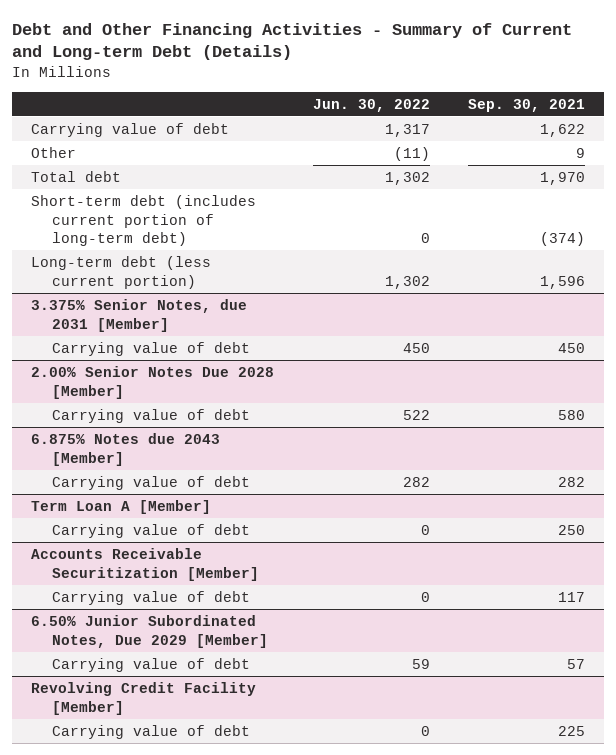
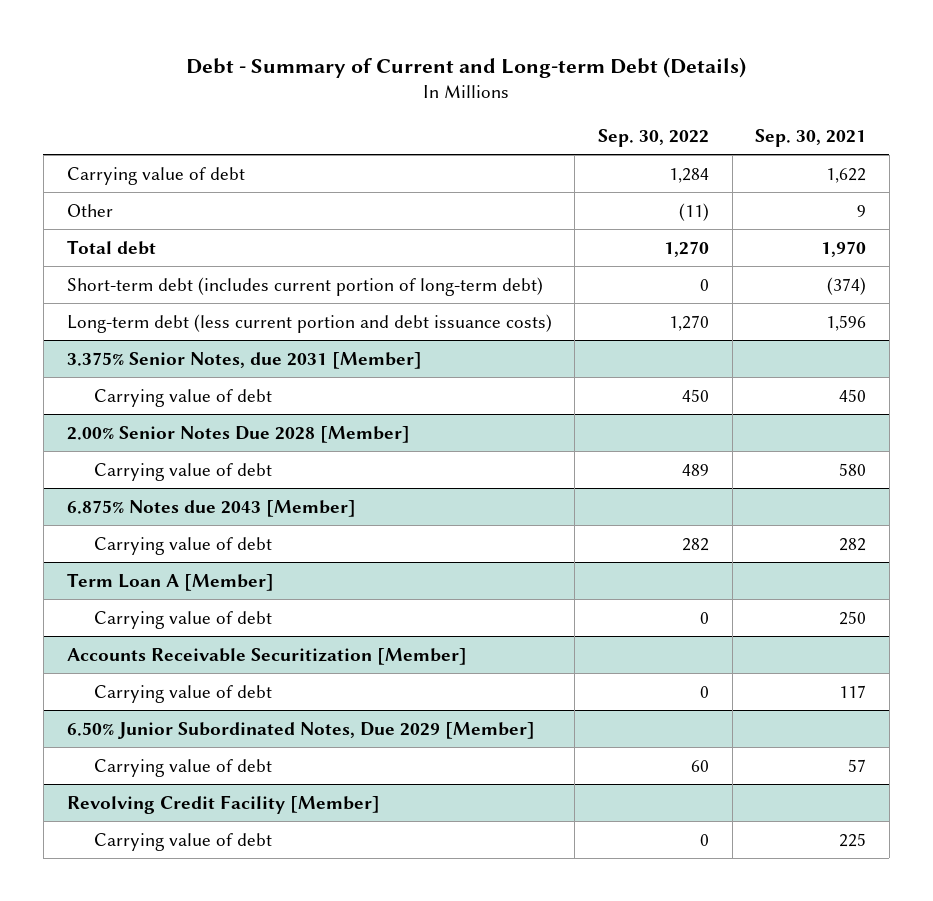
[11,22,572,61] Debt and Other Financing Activities - Summary of Current and Long-term Debt (Details) -> [186,56,747,78] Debt - Summary of Current and Long-term Debt (Details)
[312,98,430,112] Jun. 30, 2022 -> none
none -> [597,128,709,147] Sep. 30, 2022
[31,255,212,289] Long-term debt (less current portion) -> [66,313,552,333] Long-term debt (less current portion and debt issuance costs)

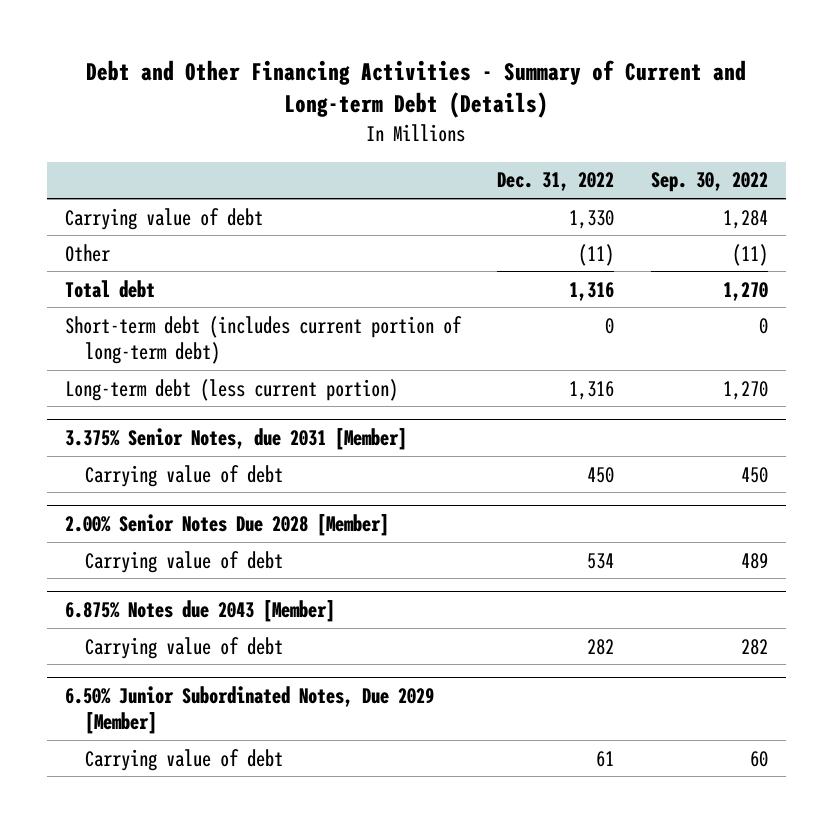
[186,56,747,78] Debt - Summary of Current and Long-term Debt (Details) -> [86,59,747,119] Debt and Other Financing Activities - Summary of Current and Long-term Debt (Details)
[755,128,867,147] Sep. 30, 2021 -> none
none -> [497,172,615,192] Dec. 31, 2022
[66,313,552,333] Long-term debt (less current portion and debt issuance costs) -> [65,378,399,401] Long-term debt (less current portion)
[66,572,274,591] Term Loan A [Member] -> none
[93,610,272,629] Carrying value of debt -> none
[66,647,467,665] Accounts Receivable Securitization [Member] -> none
[93,684,272,703] Carrying value of debt -> none
[66,794,380,814] Revolving Credit Facility [Member] -> none
[93,832,272,851] Carrying value of debt -> none

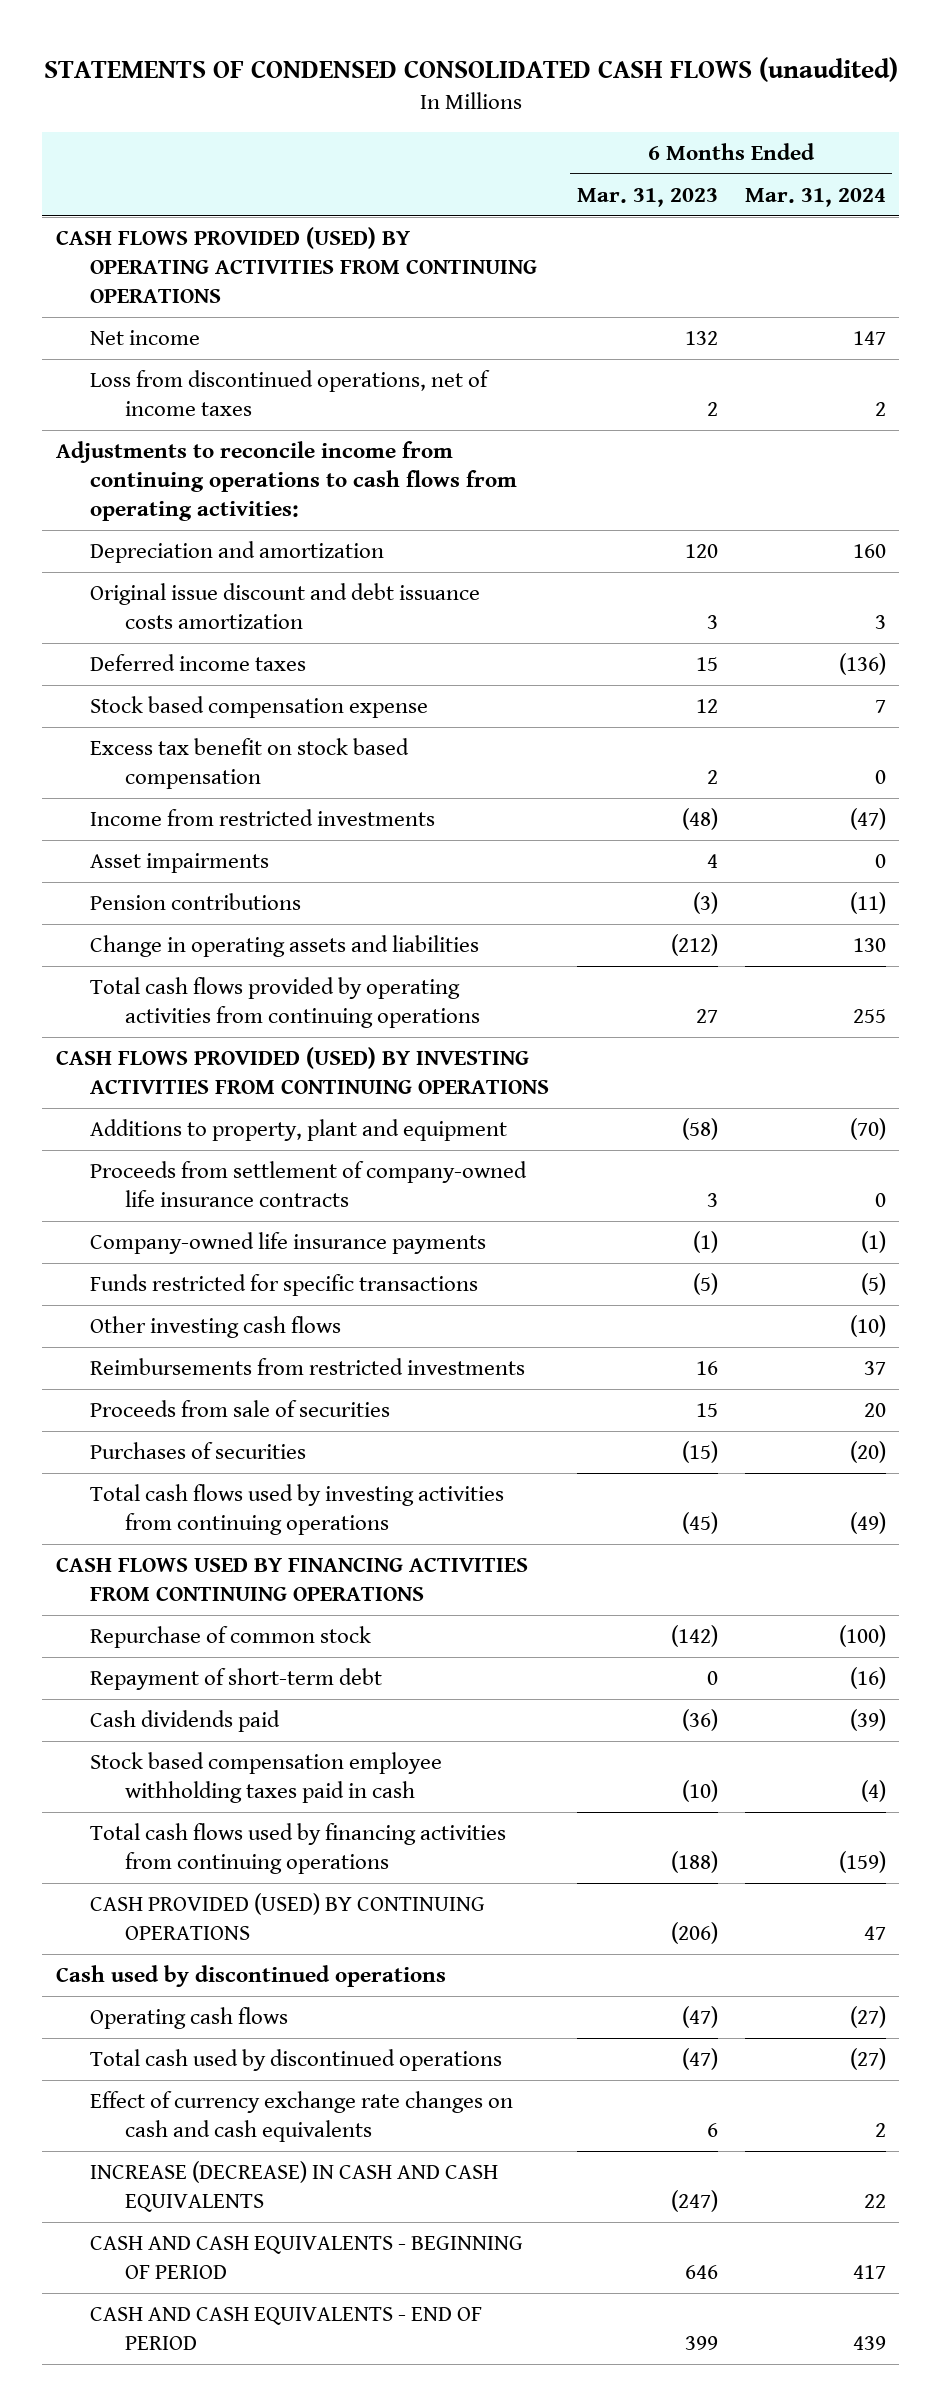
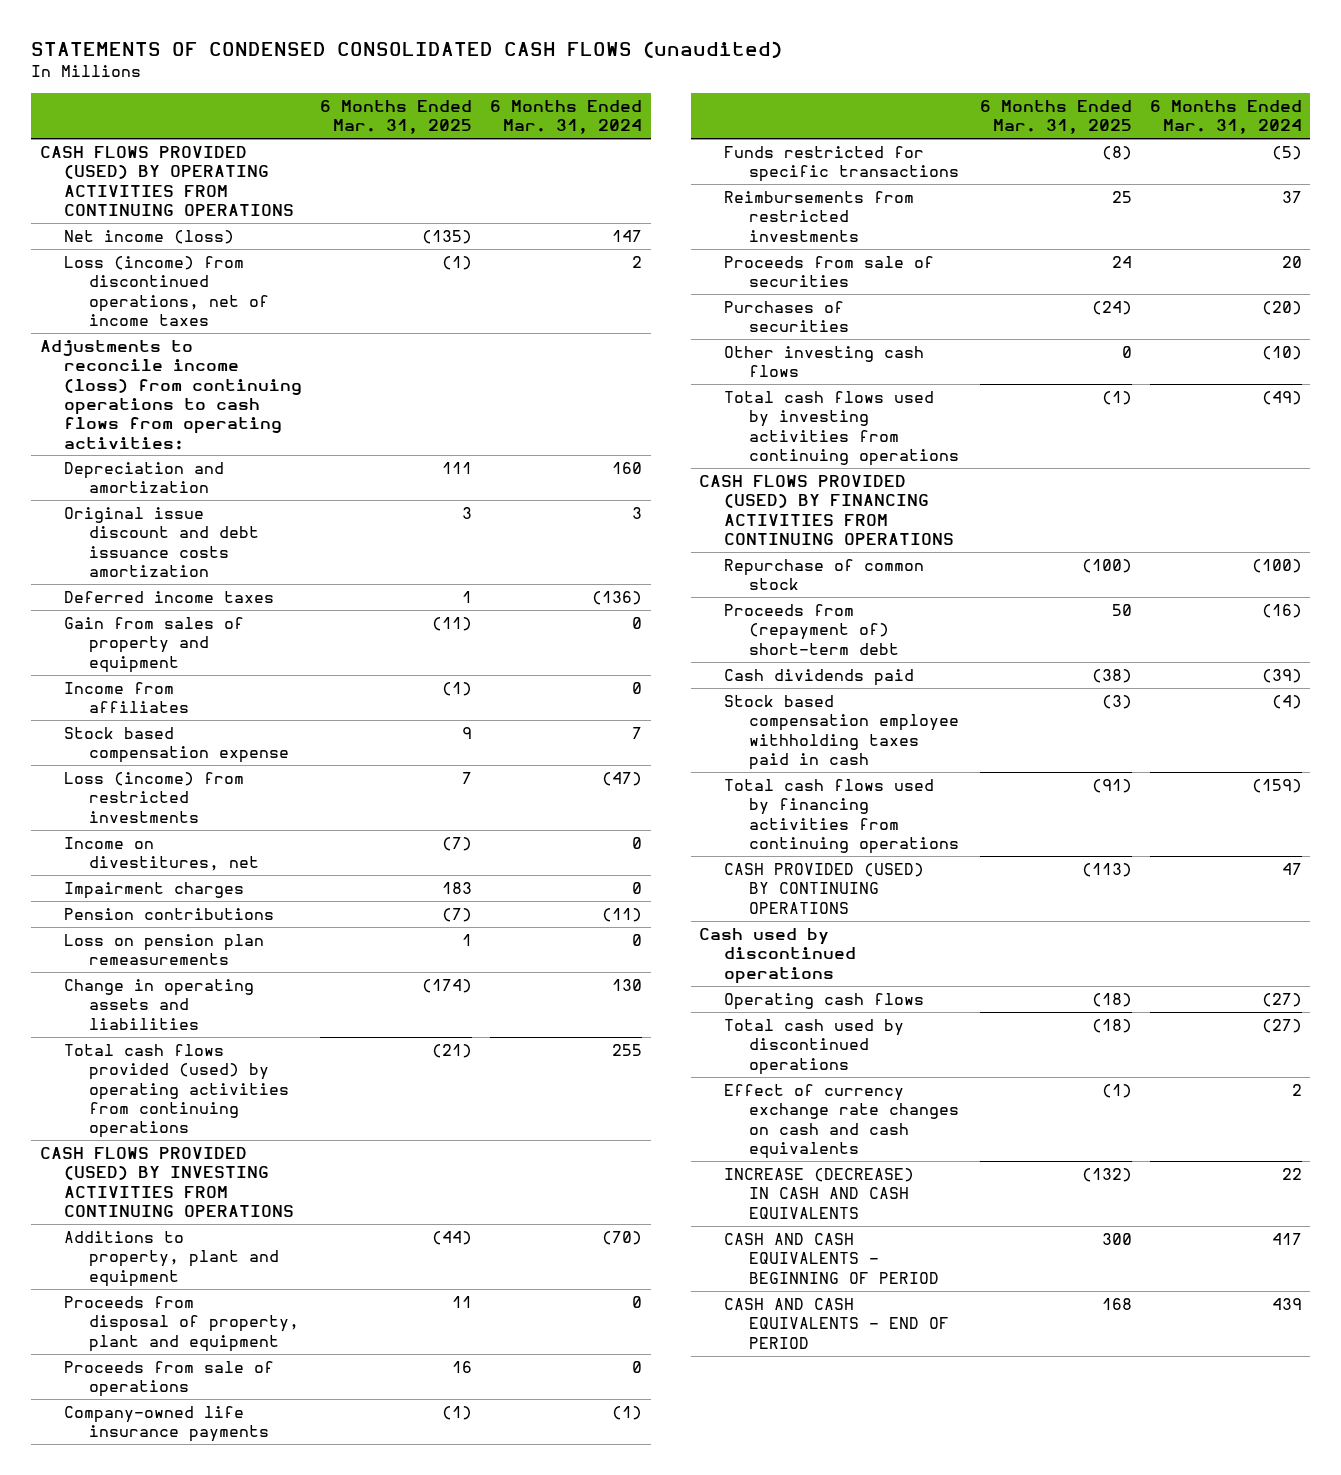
[576,187,718,207] Mar. 31, 2023 -> none
none -> [320,100,473,135] 6 Months Ended Mar. 31, 2025
[90,330,201,346] Net income -> [64,230,235,245] Net income (loss)
[90,370,491,416] Loss from discontinued operations, net of income taxes -> [64,256,270,326] Loss (income) from discontinued operations, net of income taxes
[55,441,518,521] Adjustments to reconcile income from continuing operations to cash flows from operating activities: -> [39,340,303,450] Adjustments to reconcile income (loss) from continuing operations to cash flows from operating activities:
none -> [64,617,245,673] Gain from sales of property and equipment
none -> [64,682,190,714] Income from affiliates
[90,738,410,789] Excess tax benefit on stock based compensation -> none
[90,809,436,827] Income from restricted investments -> [64,772,245,823] Loss (income) from restricted investments
none -> [64,837,260,872] Income on divestitures, net
[90,853,270,874] Asset impairments -> [64,882,245,900] Impairment charges
none -> [64,934,265,966] Loss on pension plan remeasurements
[90,977,481,1028] Total cash flows provided by operating activities from continuing operations -> [64,1044,290,1139] Total cash flows provided (used) by operating activities from continuing operations
[90,1161,528,1207] Proceeds from settlement of company-owned life insurance contracts -> none
none -> [64,1296,300,1352] Proceeds from disposal of property, plant and equipment
none -> [64,1361,275,1398] Proceeds from sale of operations
[90,1316,342,1339] Other investing cash flows -> [724,346,925,378] Other investing cash flows
[55,1557,528,1601] CASH FLOWS USED BY FINANCING ACTIVITIES FROM CONTINUING OPERATIONS -> [699,475,955,545] CASH FLOWS PROVIDED (USED) BY FINANCING ACTIVITIES FROM CONTINUING OPERATIONS
[90,1668,383,1691] Repayment of short-term debt -> [724,604,900,655] Proceeds from (repayment of) short-term debt

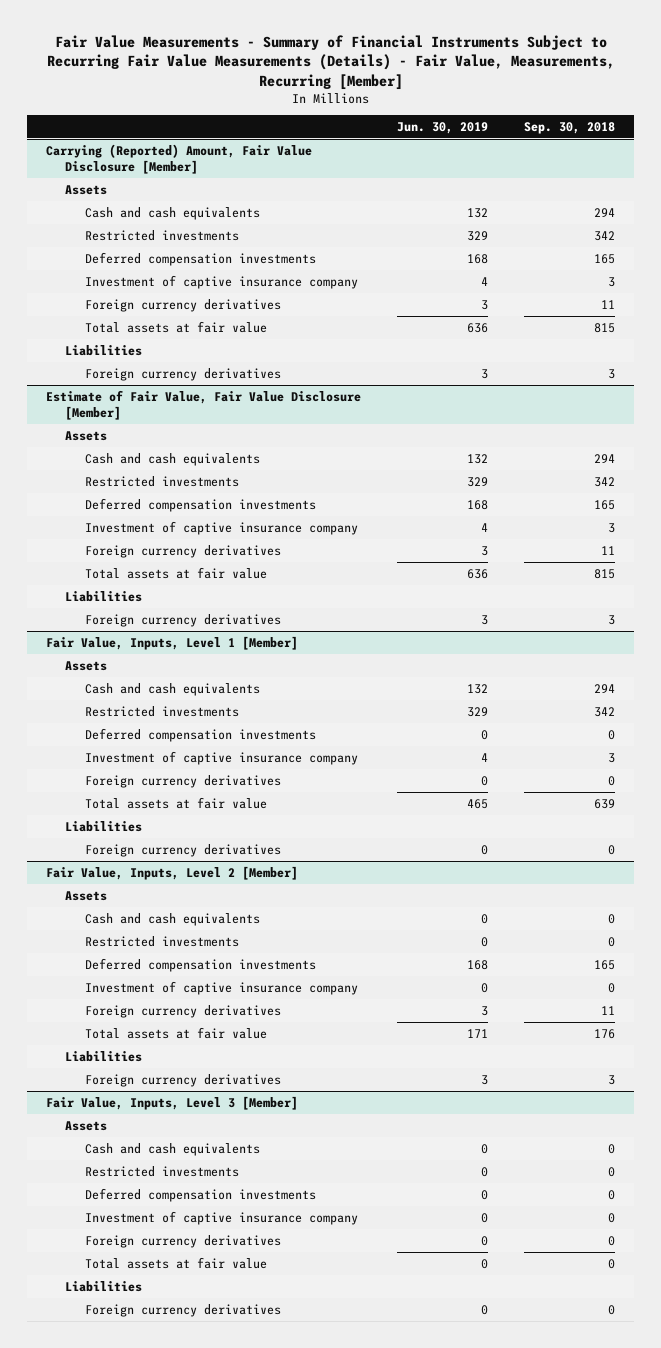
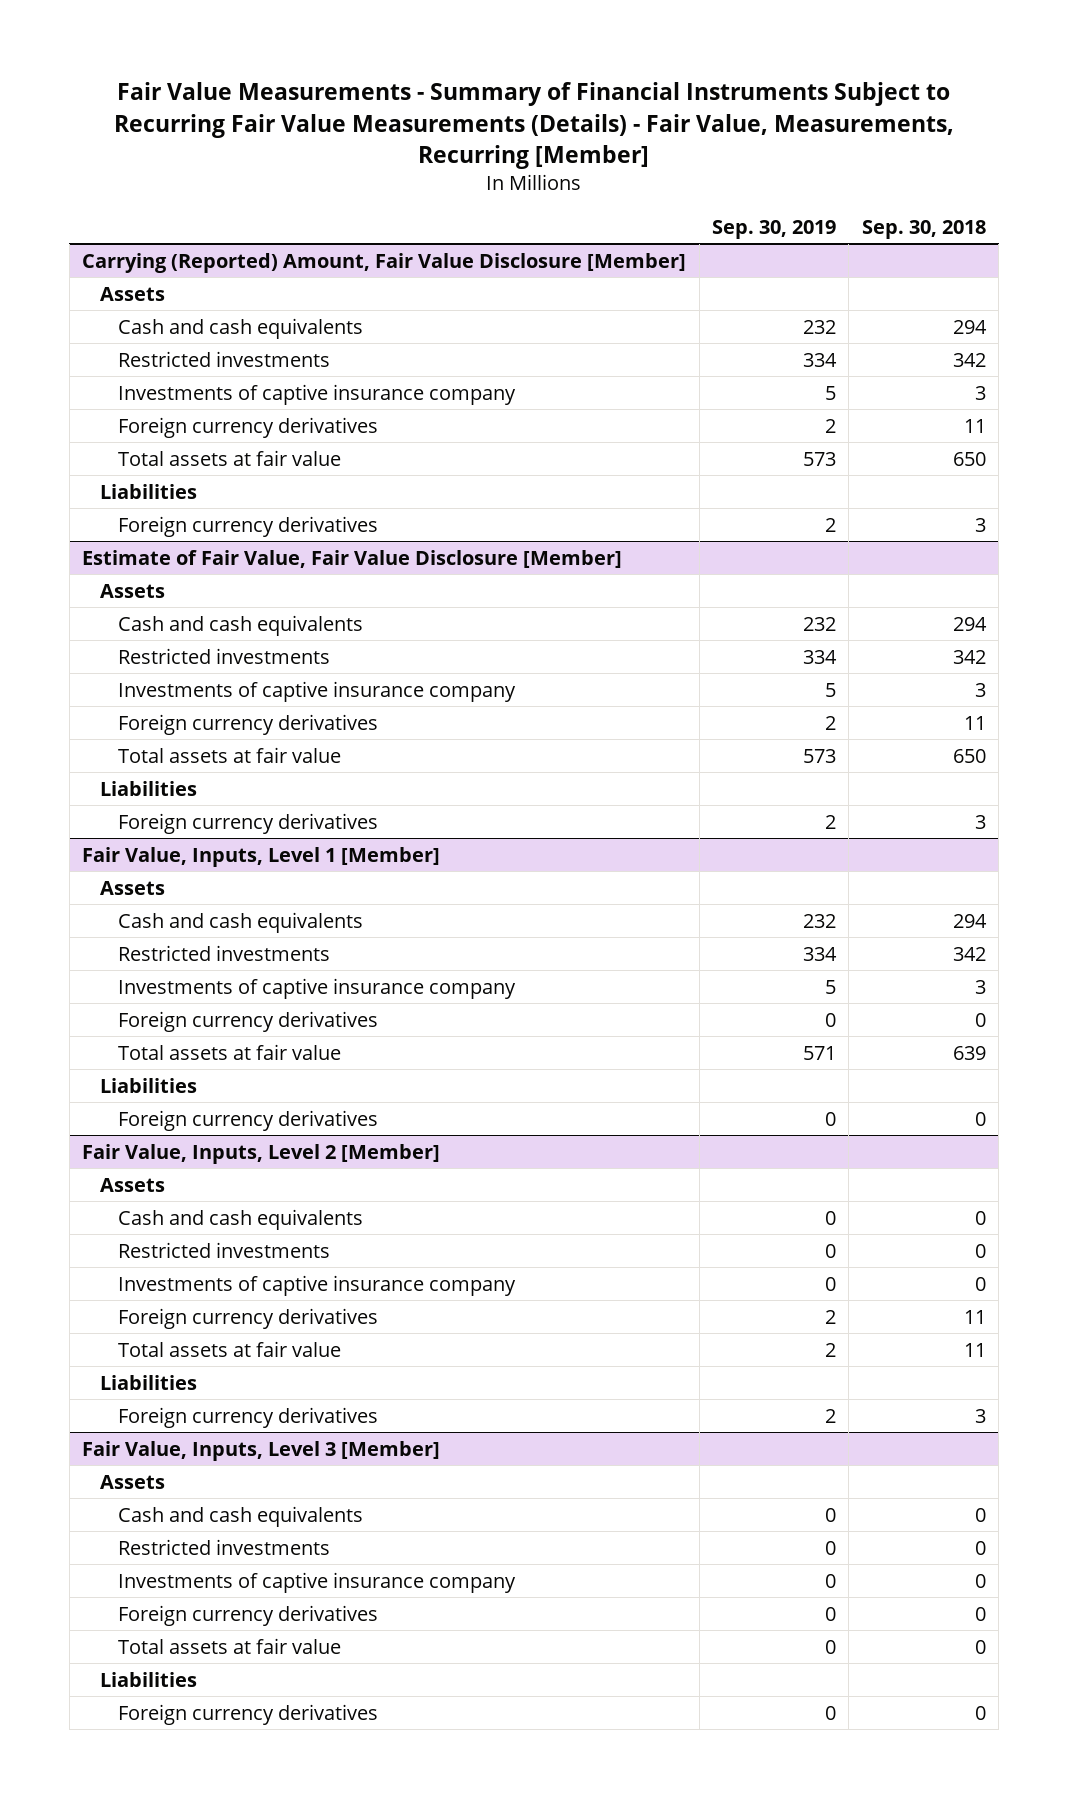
[397,121,489,134] Jun. 30, 2019 -> none
none -> [711,219,836,239] Sep. 30, 2019
[84,251,316,266] Deferred compensation investments -> none
[84,274,358,289] Investment of captive insurance company -> [118,383,517,405] Investments of captive insurance company
[594,322,616,333] 815 -> [952,451,986,466] 650
[84,497,316,512] Deferred compensation investments -> none
[84,520,358,535] Investment of captive insurance company -> [118,680,517,702] Investments of captive insurance company
[594,568,616,579] 815 -> [952,748,986,763] 650
[84,727,316,742] Deferred compensation investments -> none
[84,750,358,765] Investment of captive insurance company -> [118,977,517,999] Investments of captive insurance company
[84,957,316,972] Deferred compensation investments -> none
[84,980,358,995] Investment of captive insurance company -> [118,1274,517,1296] Investments of captive insurance company
[594,1028,616,1039] 176 -> [963,1342,986,1357] 11
[84,1187,316,1202] Deferred compensation investments -> none
[84,1210,358,1225] Investment of captive insurance company -> [118,1571,517,1593] Investments of captive insurance company

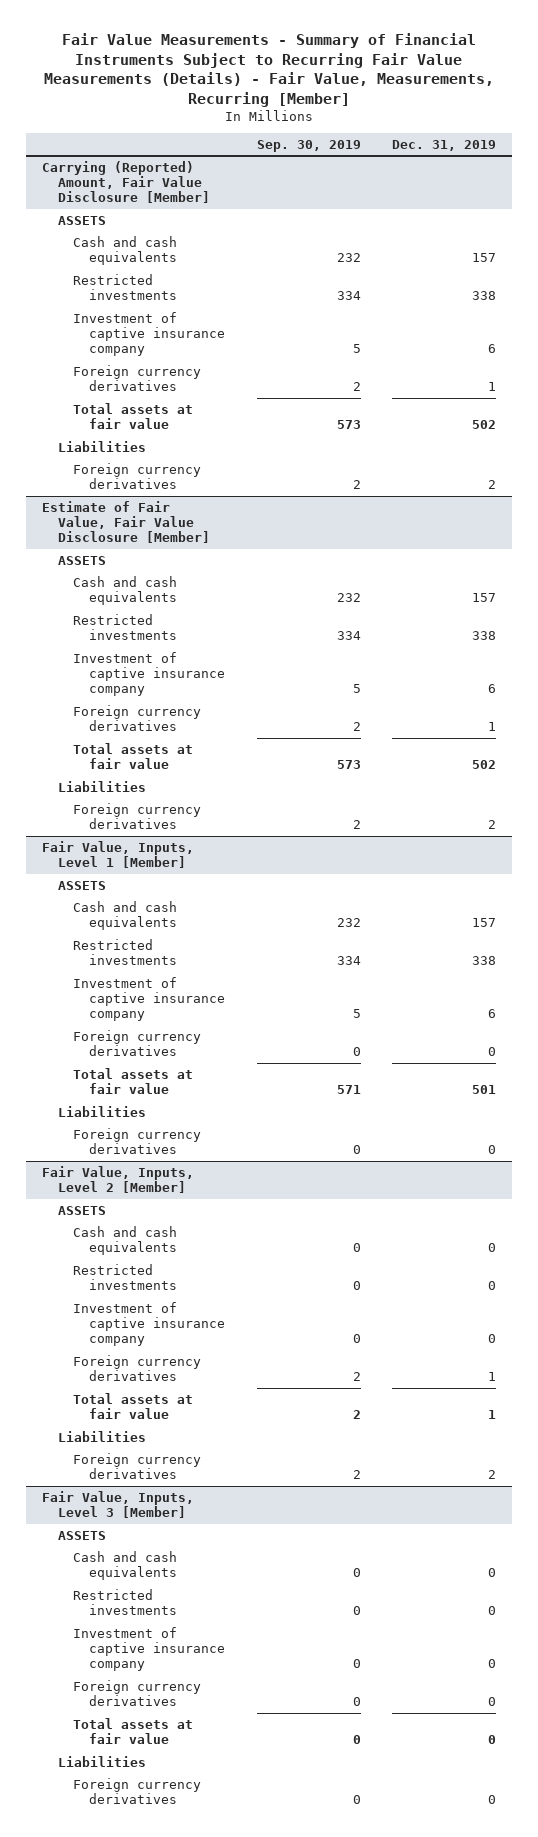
[861,219,986,239] Sep. 30, 2018 -> none
none -> [392,139,497,151] Dec. 31, 2019
[100,286,166,301] Assets -> [57,215,106,225] ASSETS
[118,383,517,405] Investments of captive insurance company -> [73,311,225,357] Investment of captive insurance company
[100,583,166,598] Assets -> [57,555,106,565] ASSETS
[118,680,517,702] Investments of captive insurance company -> [73,651,225,697] Investment of captive insurance company
[100,880,166,895] Assets -> [57,880,106,890] ASSETS
[118,977,517,999] Investments of captive insurance company -> [73,976,225,1022] Investment of captive insurance company
[100,1177,166,1192] Assets -> [57,1205,106,1215] ASSETS
[118,1274,517,1296] Investments of captive insurance company -> [73,1301,225,1347] Investment of captive insurance company
[100,1474,166,1489] Assets -> [57,1530,106,1540] ASSETS
[118,1571,517,1593] Investments of captive insurance company -> [73,1626,225,1672] Investment of captive insurance company

